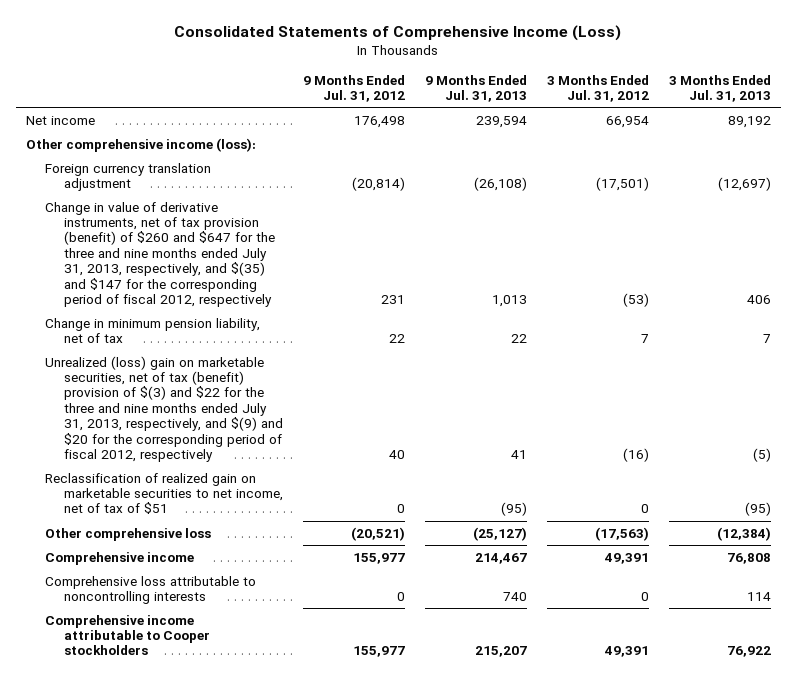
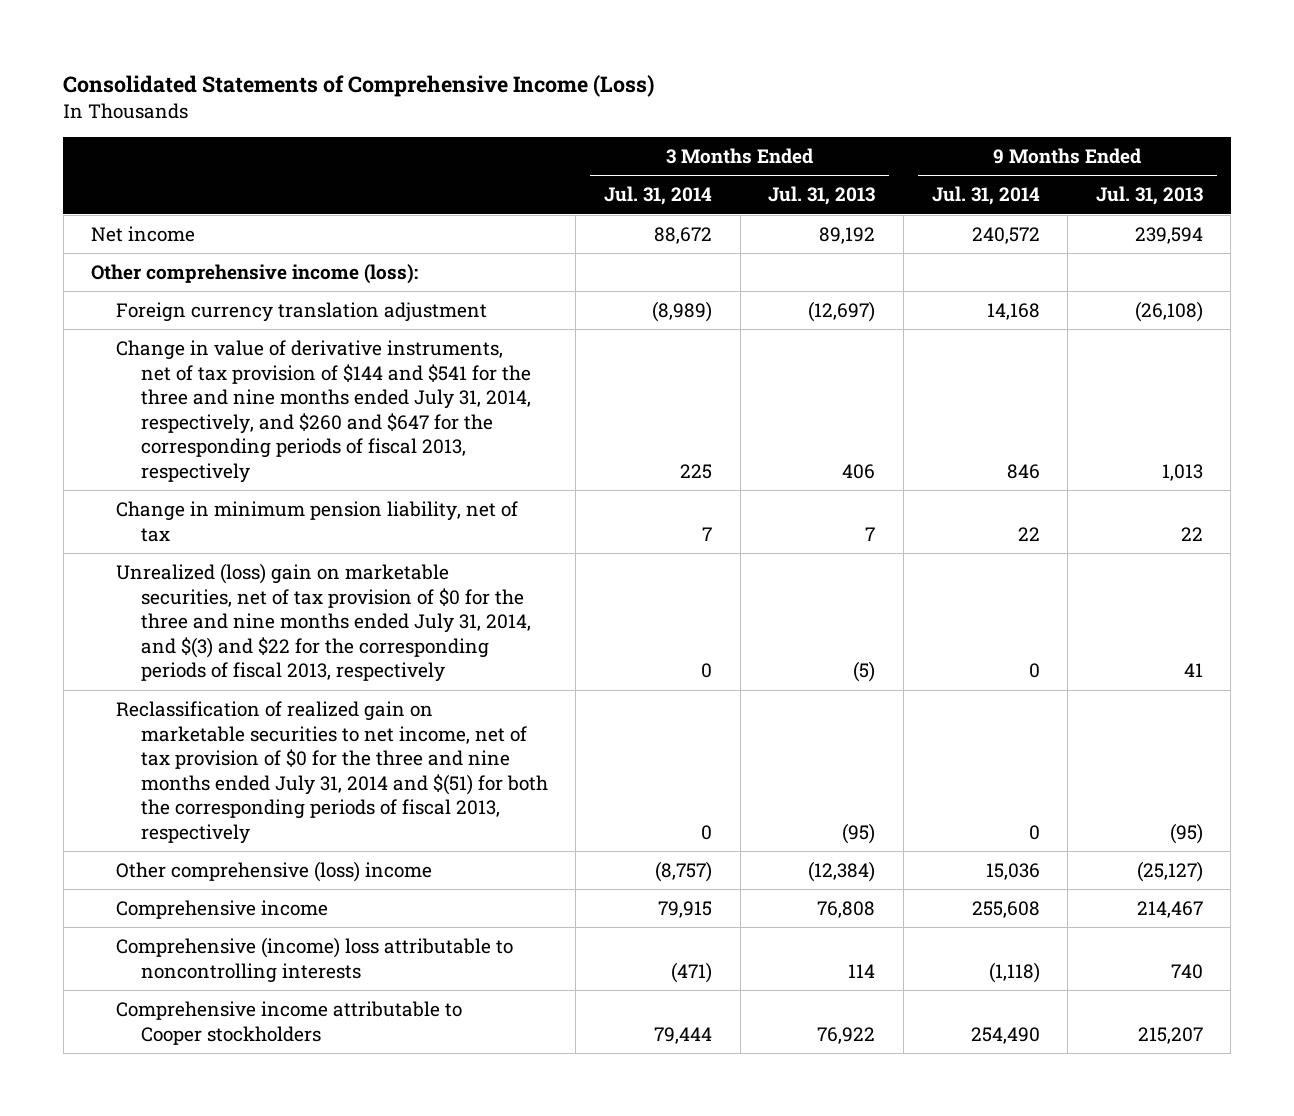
[303,74,406,102] 9 Months Ended Jul. 31, 2012 -> none
[546,74,649,102] 3 Months Ended Jul. 31, 2012 -> none
none -> [604,186,713,206] Jul. 31, 2014
none -> [931,186,1040,206] Jul. 31, 2014
[45,201,276,307] Change in value of derivative instruments, net of tax provision (benefit) of $260 and $647 for the three and nine months ended July 31, 2013, respectively, and $(35) and $147 for the corresponding period of fiscal 2012, respectively -> [116,340,531,483] Change in value of derivative instruments, net of tax provision of $144 and $541 for the three and nine months ended July 31, 2014, respectively, and $260 and $647 for the corresponding periods of fiscal 2013, respectively
[45,355,284,462] Unrealized (loss) gain on marketable securities, net of tax (benefit) provision of $(3) and $22 for the three and nine months ended July 31, 2013, respectively, and $(9) and $20 for the corresponding period of fiscal 2012, respectively -> [116,563,531,683] Unrealized (loss) gain on marketable securities, net of tax provision of $0 for the three and nine months ended July 31, 2014, and $(3) and $22 for the corresponding periods of fiscal 2013, respectively
[45,472,284,515] Reclassification of realized gain on marketable securities to net income, net of tax of $51 -> [116,701,548,844] Reclassification of realized gain on marketable securities to net income, net of tax provision of $0 for the three and nine months ended July 31, 2014 and $(51) for both the corresponding periods of fiscal 2013, respectively
[45,527,212,541] Other comprehensive loss -> [116,861,433,883] Other comprehensive (loss) income
[45,575,257,605] Comprehensive loss attributable to noncontrolling interests -> [116,937,514,983] Comprehensive (income) loss attributable to noncontrolling interests

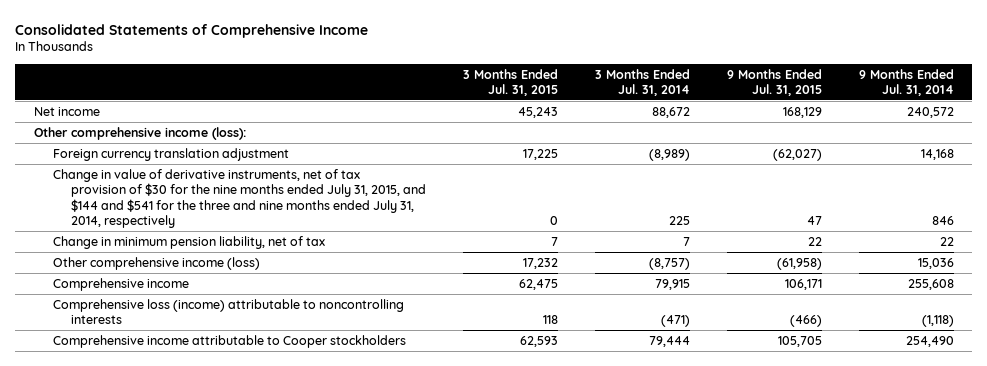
[63,75,655,98] Consolidated Statements of Comprehensive Income (Loss) -> [15,23,369,38] Consolidated Statements of Comprehensive Income
[768,186,876,206] Jul. 31, 2013 -> none
[1095,186,1203,206] Jul. 31, 2013 -> none
none -> [463,68,559,96] 3 Months Ended Jul. 31, 2015
none -> [726,68,822,96] 9 Months Ended Jul. 31, 2015
[116,340,531,483] Change in value of derivative instruments, net of tax provision of $144 and $541 for the three and nine months ended July 31, 2014, respectively, and $260 and $647 for the corresponding periods of fiscal 2013, respectively -> [52,168,427,229] Change in value of derivative instruments, net of tax provision of $30 for the nine months ended July 31, 2015, and $144 and $541 for the three and nine months ended July 31, 2014, respectively
[116,563,531,683] Unrealized (loss) gain on marketable securities, net of tax provision of $0 for the three and nine months ended July 31, 2014, and $(3) and $22 for the corresponding periods of fiscal 2013, respectively -> none
[116,701,548,844] Reclassification of realized gain on marketable securities to net income, net of tax provision of $0 for the three and nine months ended July 31, 2014 and $(51) for both the corresponding periods of fiscal 2013, respectively -> none
[116,861,433,883] Other comprehensive (loss) income -> [52,256,260,270] Other comprehensive income (loss)
[116,937,514,983] Comprehensive (income) loss attributable to noncontrolling interests -> [52,298,404,325] Comprehensive loss (income) attributable to noncontrolling interests

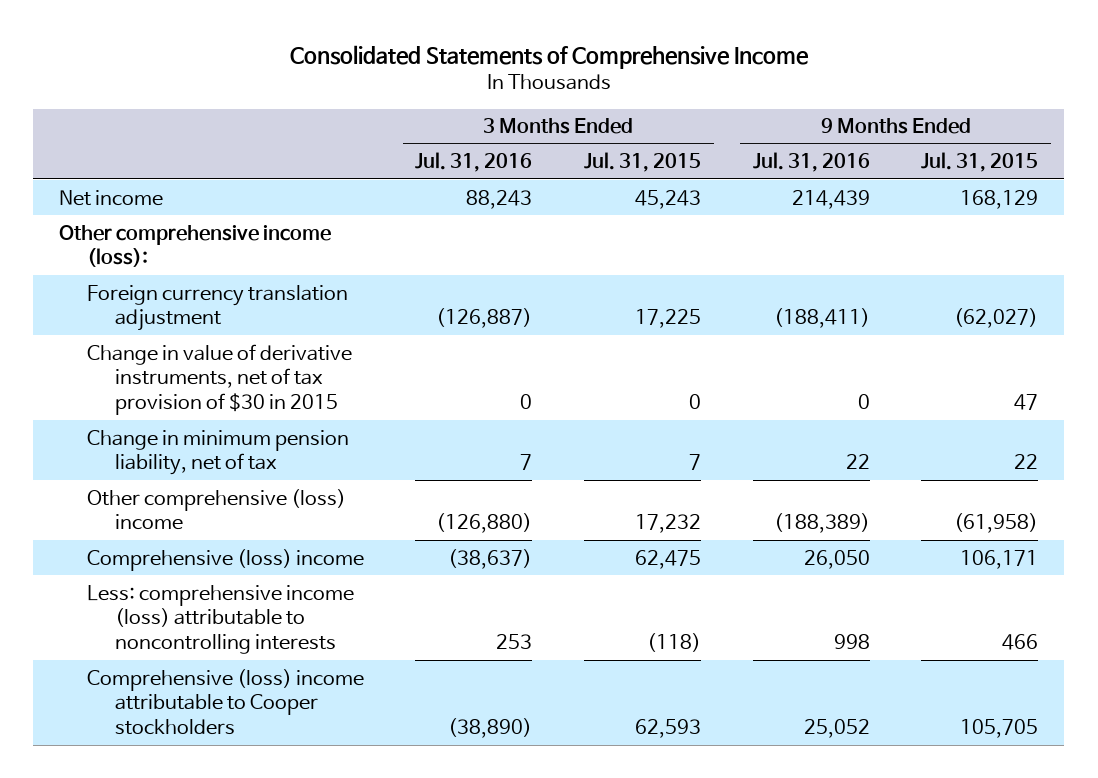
[594,68,690,96] 3 Months Ended Jul. 31, 2014 -> none
[858,68,954,96] 9 Months Ended Jul. 31, 2014 -> none
none -> [415,152,533,173] Jul. 31, 2016
none -> [752,152,870,173] Jul. 31, 2016
[52,168,427,229] Change in value of derivative instruments, net of tax provision of $30 for the nine months ended July 31, 2015, and $144 and $541 for the three and nine months ended July 31, 2014, respectively -> [86,343,352,416] Change in value of derivative instruments, net of tax provision of $30 in 2015
[52,256,260,270] Other comprehensive income (loss) -> [86,488,346,531] Other comprehensive (loss) income
[52,277,189,291] Comprehensive income -> [86,548,364,571] Comprehensive (loss) income
[52,298,404,325] Comprehensive loss (income) attributable to noncontrolling interests -> [86,584,354,655] Less: comprehensive income (loss) attributable to noncontrolling interests
[543,315,559,325] 118 -> [647,633,702,653] (118)
[789,315,822,328] (466) -> [1002,634,1039,651] 466
[52,334,406,348] Comprehensive income attributable to Cooper stockholders -> [86,668,364,736] Comprehensive (loss) income attributable to Cooper stockholders

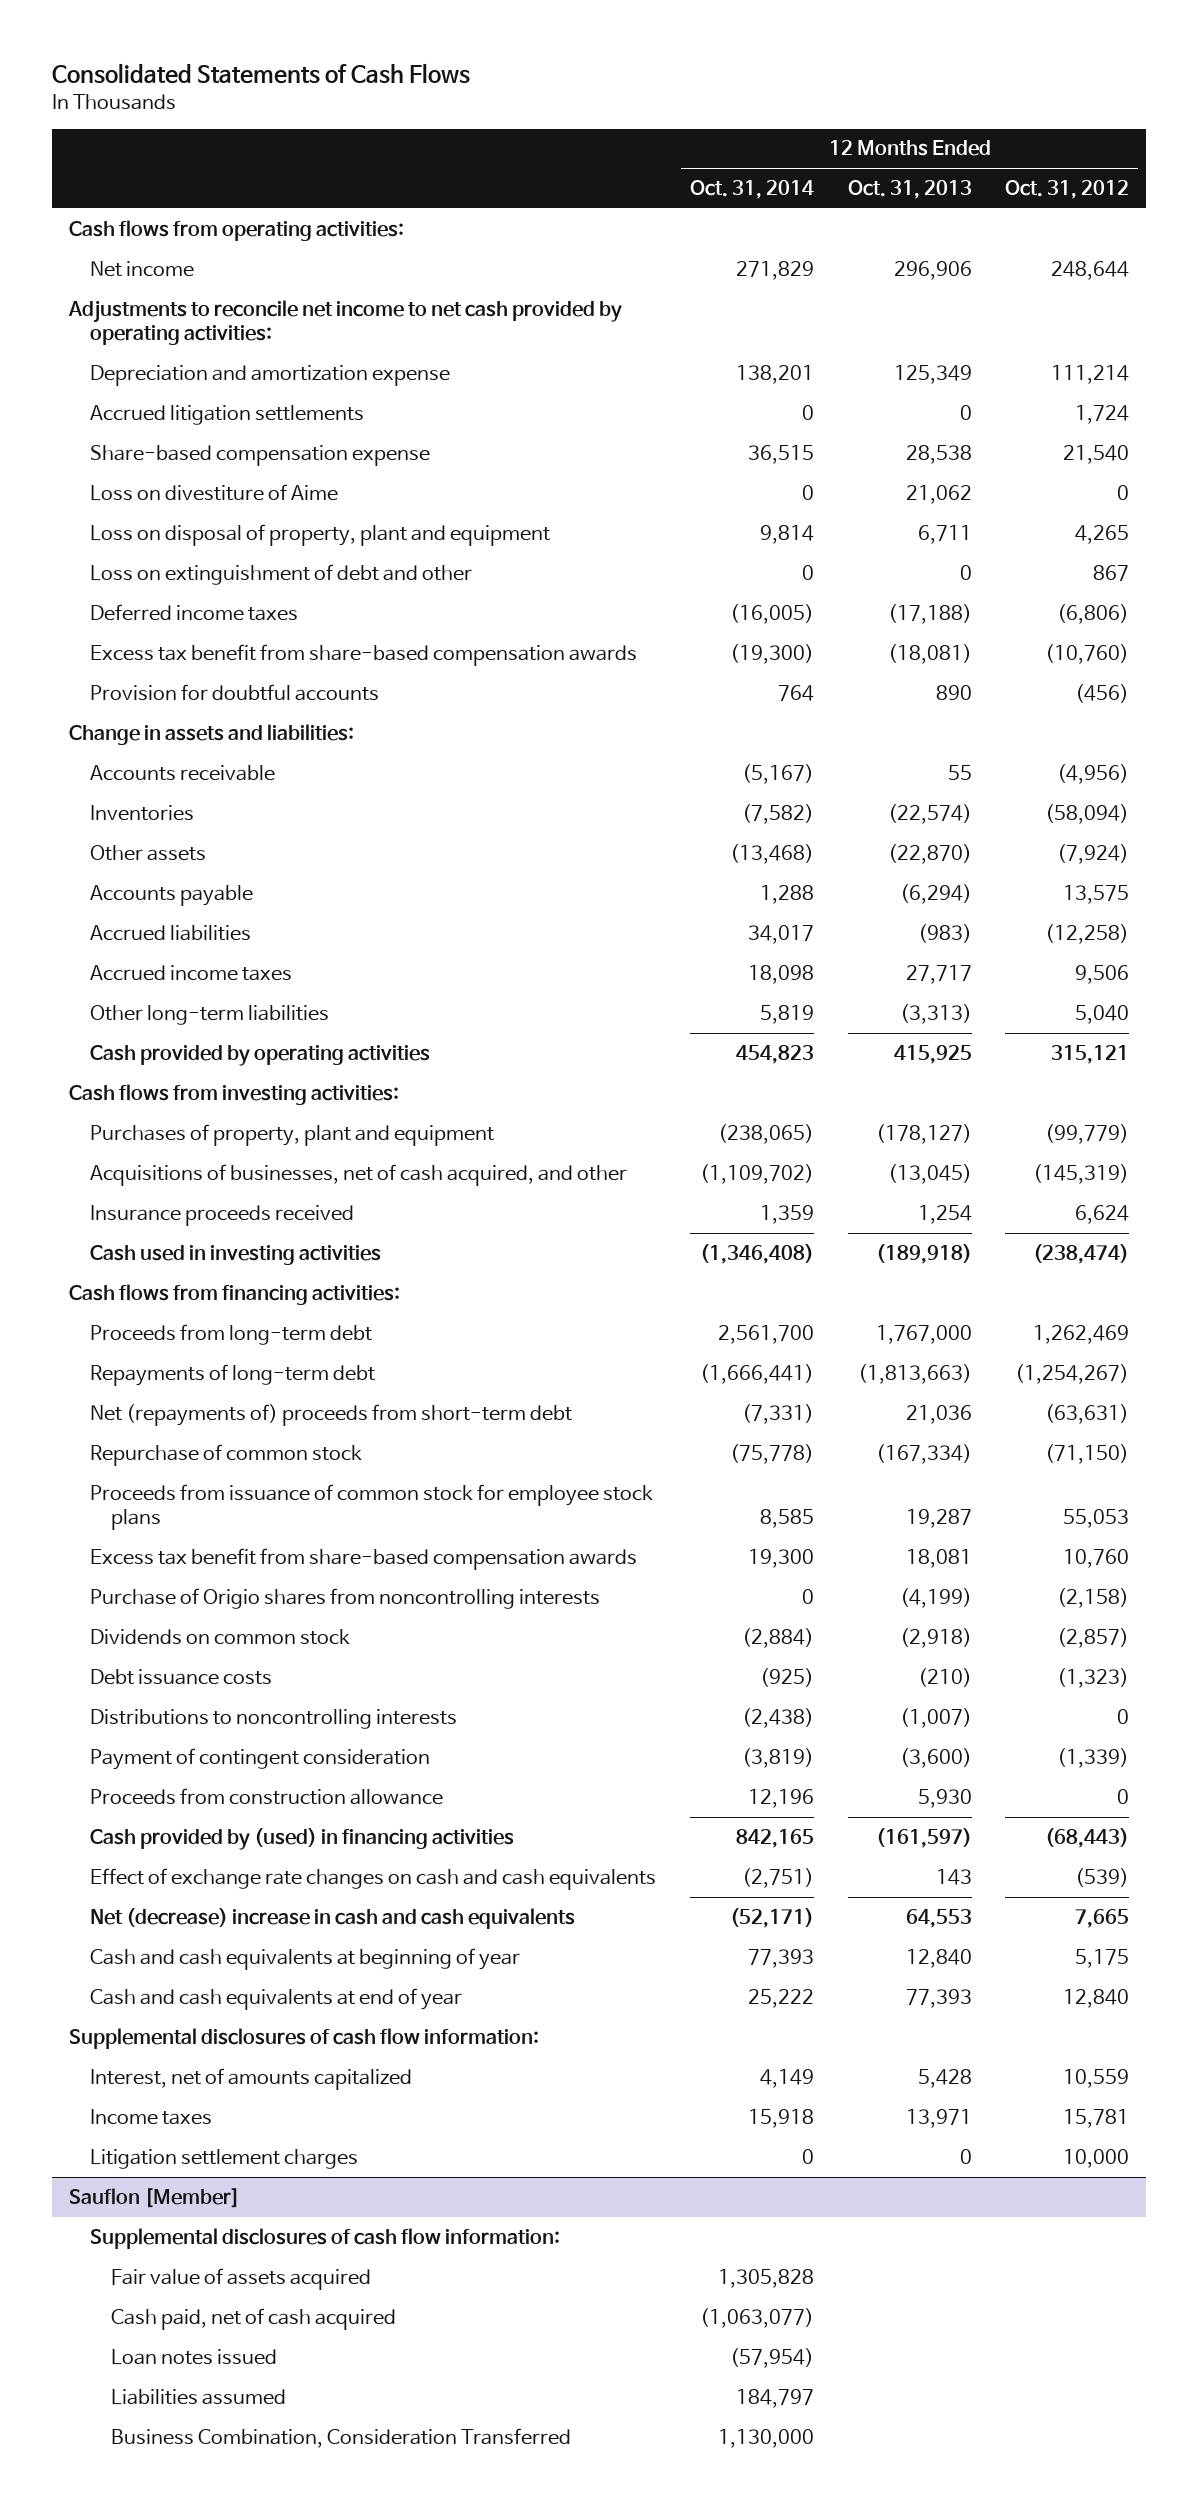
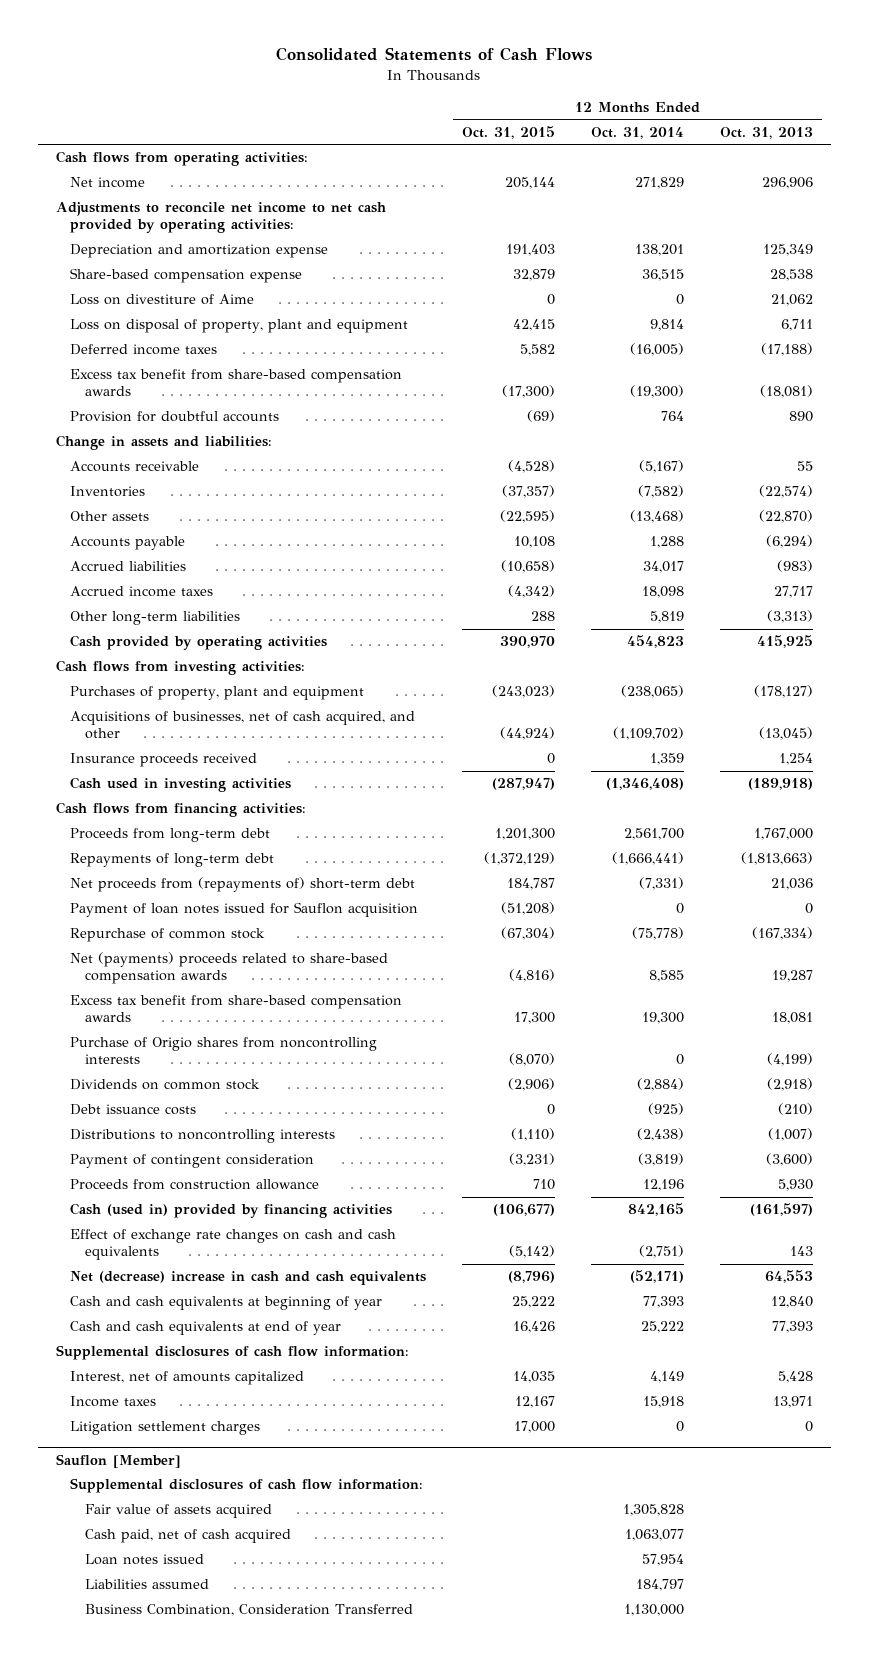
[1005,179,1130,199] Oct. 31, 2012 -> none
none -> [462,126,556,140] Oct. 31, 2015
[89,404,364,425] Accrued litigation settlements -> none
[89,563,472,585] Loss on extinguishment of debt and other -> none
[89,1403,572,1426] Net (repayments of) proceeds from short-term debt -> [70,877,416,893] Net proceeds from (repayments of) short-term debt
none -> [70,902,419,918] Payment of loan notes issued for Sauflon acquisition
[89,1483,653,1531] Proceeds from issuance of common stock for employee stock plans -> [70,952,389,985] Net (payments) proceeds related to share-based compensation awards
[89,1827,514,1850] Cash provided by (used) in financing activities -> [70,1203,393,1219] Cash (used in) provided by financing activities
[699,2307,814,2328] (1,063,077) -> [625,1529,685,1542] 1,063,077
[729,2347,814,2368] (57,954) -> [642,1554,685,1567] 57,954

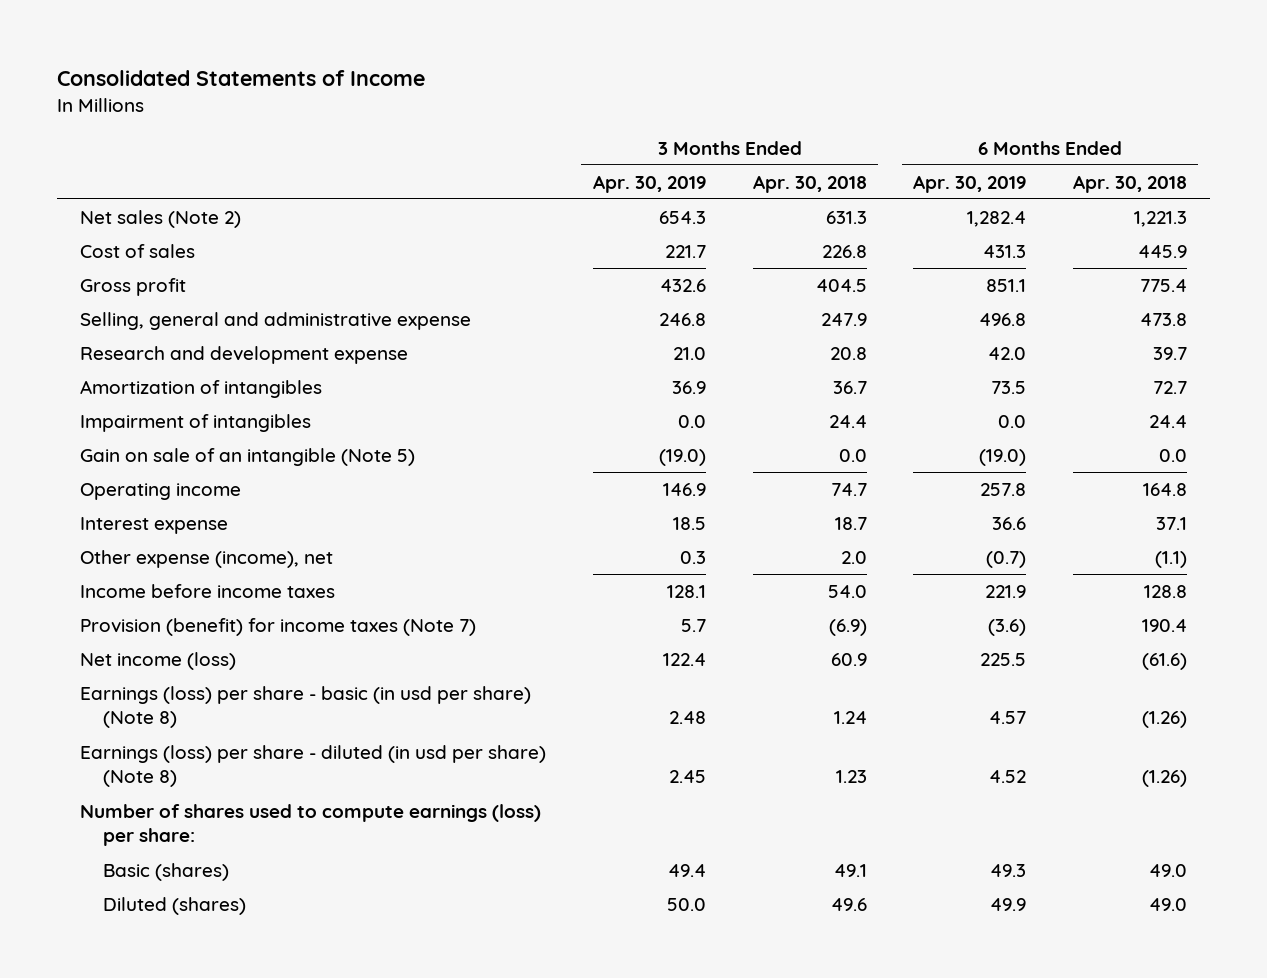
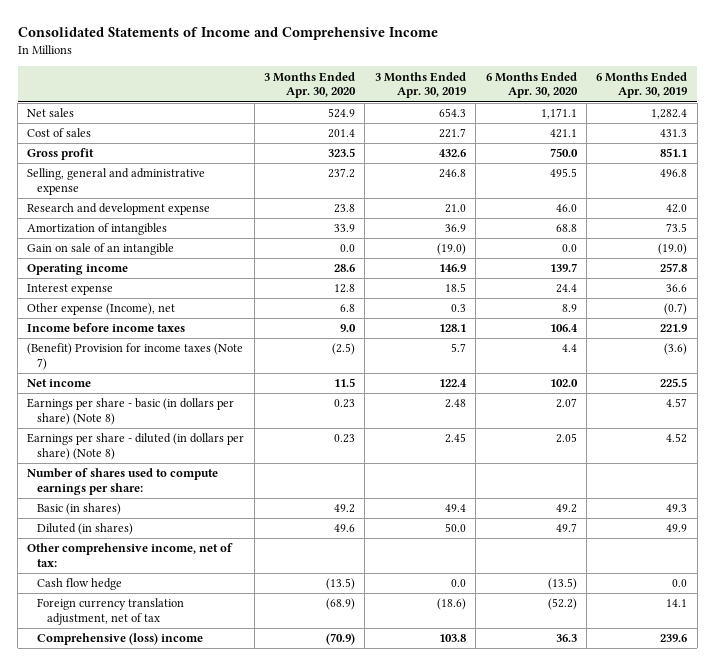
[57,70,426,87] Consolidated Statements of Income -> [17,26,438,40] Consolidated Statements of Income and Comprehensive Income
[752,174,867,193] Apr. 30, 2018 -> none
[1072,174,1187,193] Apr. 30, 2018 -> none
none -> [264,71,357,99] 3 Months Ended Apr. 30, 2020
none -> [485,71,578,99] 6 Months Ended Apr. 30, 2020
[80,209,242,228] Net sales (Note 2) -> [27,108,75,118] Net sales
[80,413,312,432] Impairment of intangibles -> none
[80,447,416,466] Gain on sale of an intangible (Note 5) -> [27,243,175,256] Gain on sale of an intangible
[80,549,334,568] Other expense (income), net -> [27,303,176,316] Other expense (Income), net
[80,617,477,636] Provision (benefit) for income taxes (Note 7) -> [27,343,244,371] (Benefit) Provision for income taxes (Note 7)
[80,651,237,670] Net income (loss) -> [27,379,92,388] Net income
[80,685,532,729] Earnings (loss) per share - basic (in usd per share) (Note 8) -> [27,398,235,426] Earnings per share - basic (in dollars per share) (Note 8)
[80,744,547,788] Earnings (loss) per share - diluted (in usd per share) (Note 8) -> [27,433,245,461] Earnings per share - diluted (in dollars per share) (Note 8)
[80,803,542,847] Number of shares used to compute earnings (loss) per share: -> [27,468,219,496] Number of shares used to compute earnings per share:
[102,862,229,881] Basic (shares) -> [37,503,122,516] Basic (in shares)
[102,896,246,915] Diluted (shares) -> [37,523,134,536] Diluted (in shares)
none -> [27,543,234,568] Other comprehensive income, net of tax:
none -> [37,578,123,591] Cash flow hedge
none -> [37,598,185,626] Foreign currency translation adjustment, net of tax
none -> [37,633,204,646] Comprehensive (loss) income

